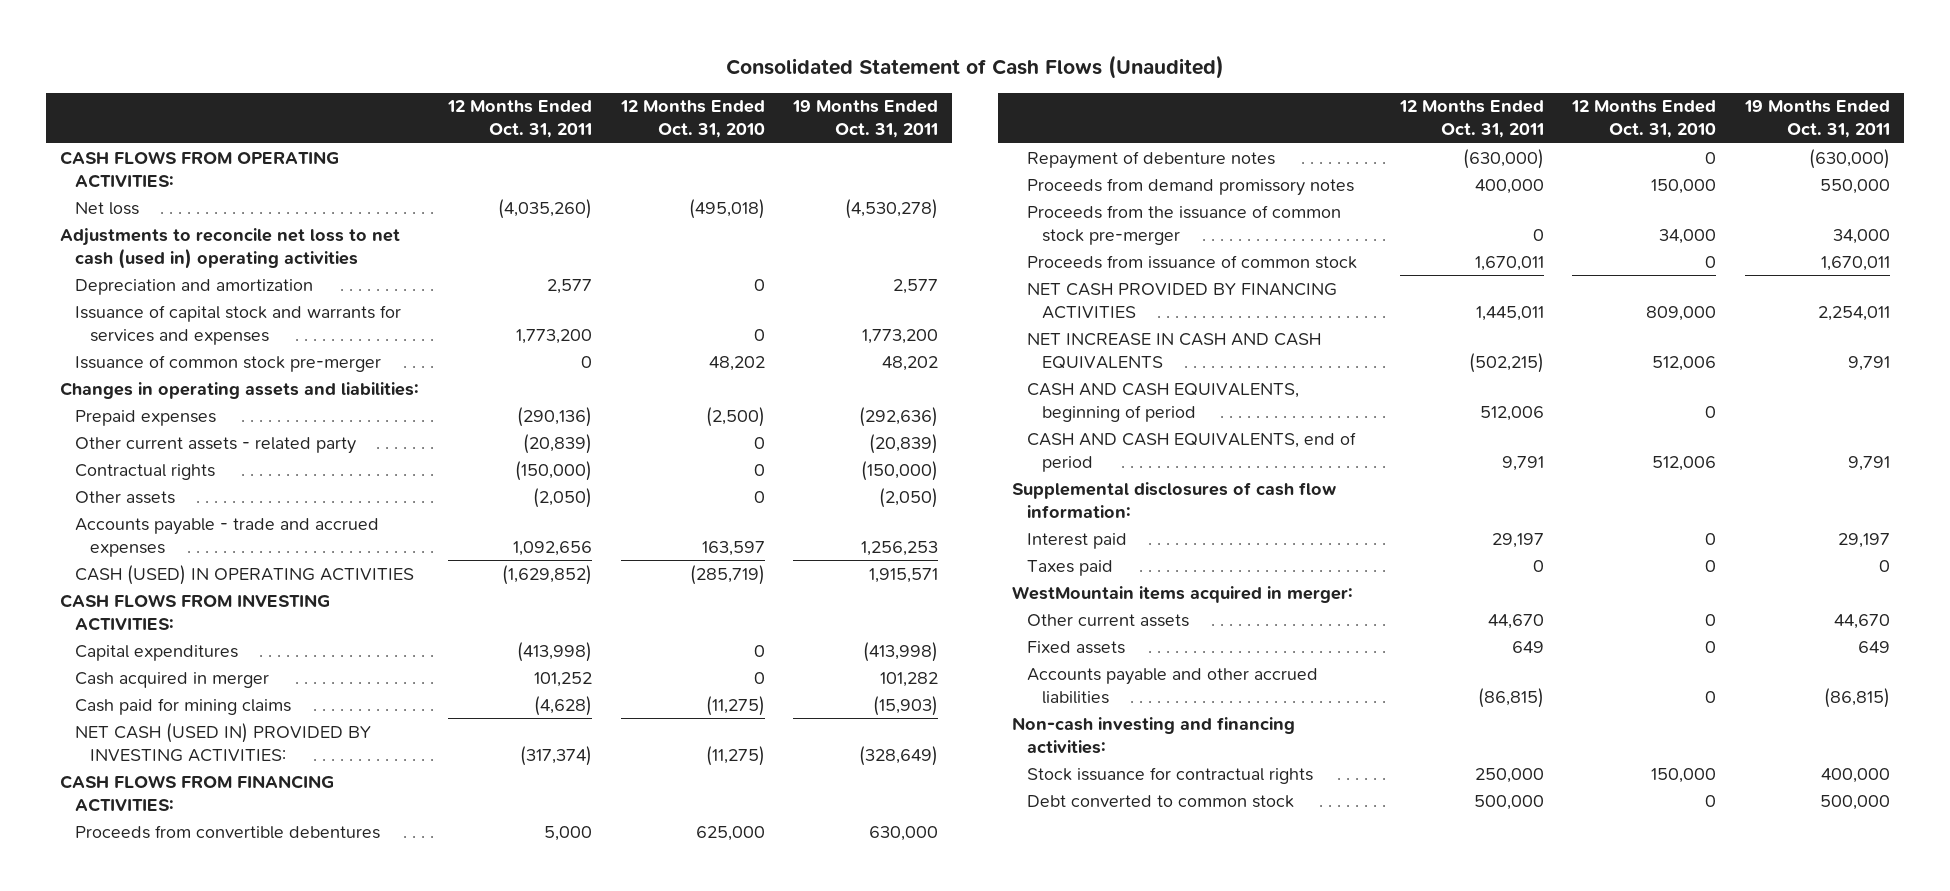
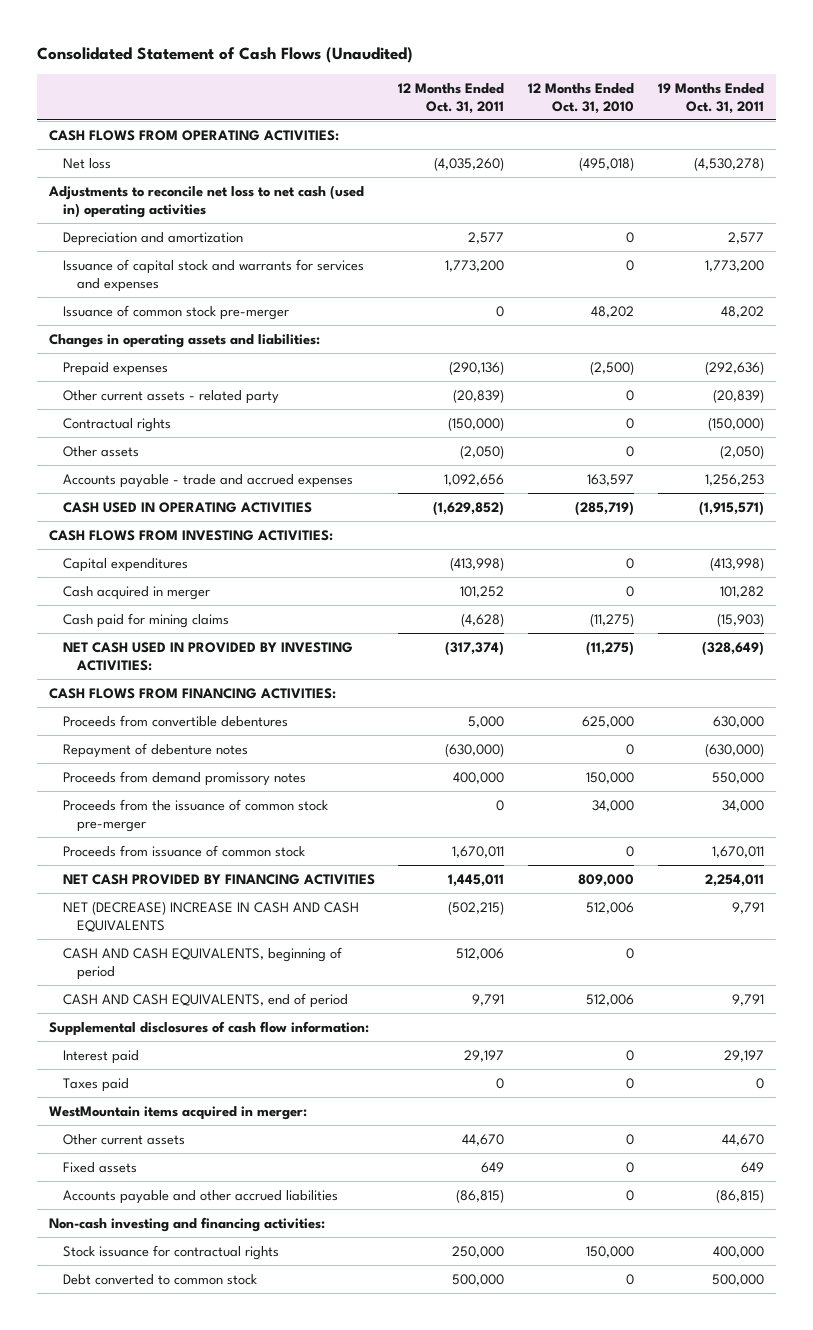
[75,564,415,585] CASH (USED) IN OPERATING ACTIVITIES -> [62,502,312,514] CASH USED IN OPERATING ACTIVITIES
[869,567,939,583] 1,915,571 -> [698,501,764,517] (1,915,571)
[75,722,372,762] NET CASH (USED IN) PROVIDED BY INVESTING ACTIVITIES: -> [62,642,353,671] NET CASH USED IN PROVIDED BY INVESTING ACTIVITIES:
[1027,332,1322,369] NET INCREASE IN CASH AND CASH EQUIVALENTS -> [62,901,359,932] NET (DECREASE) INCREASE IN CASH AND CASH EQUIVALENTS

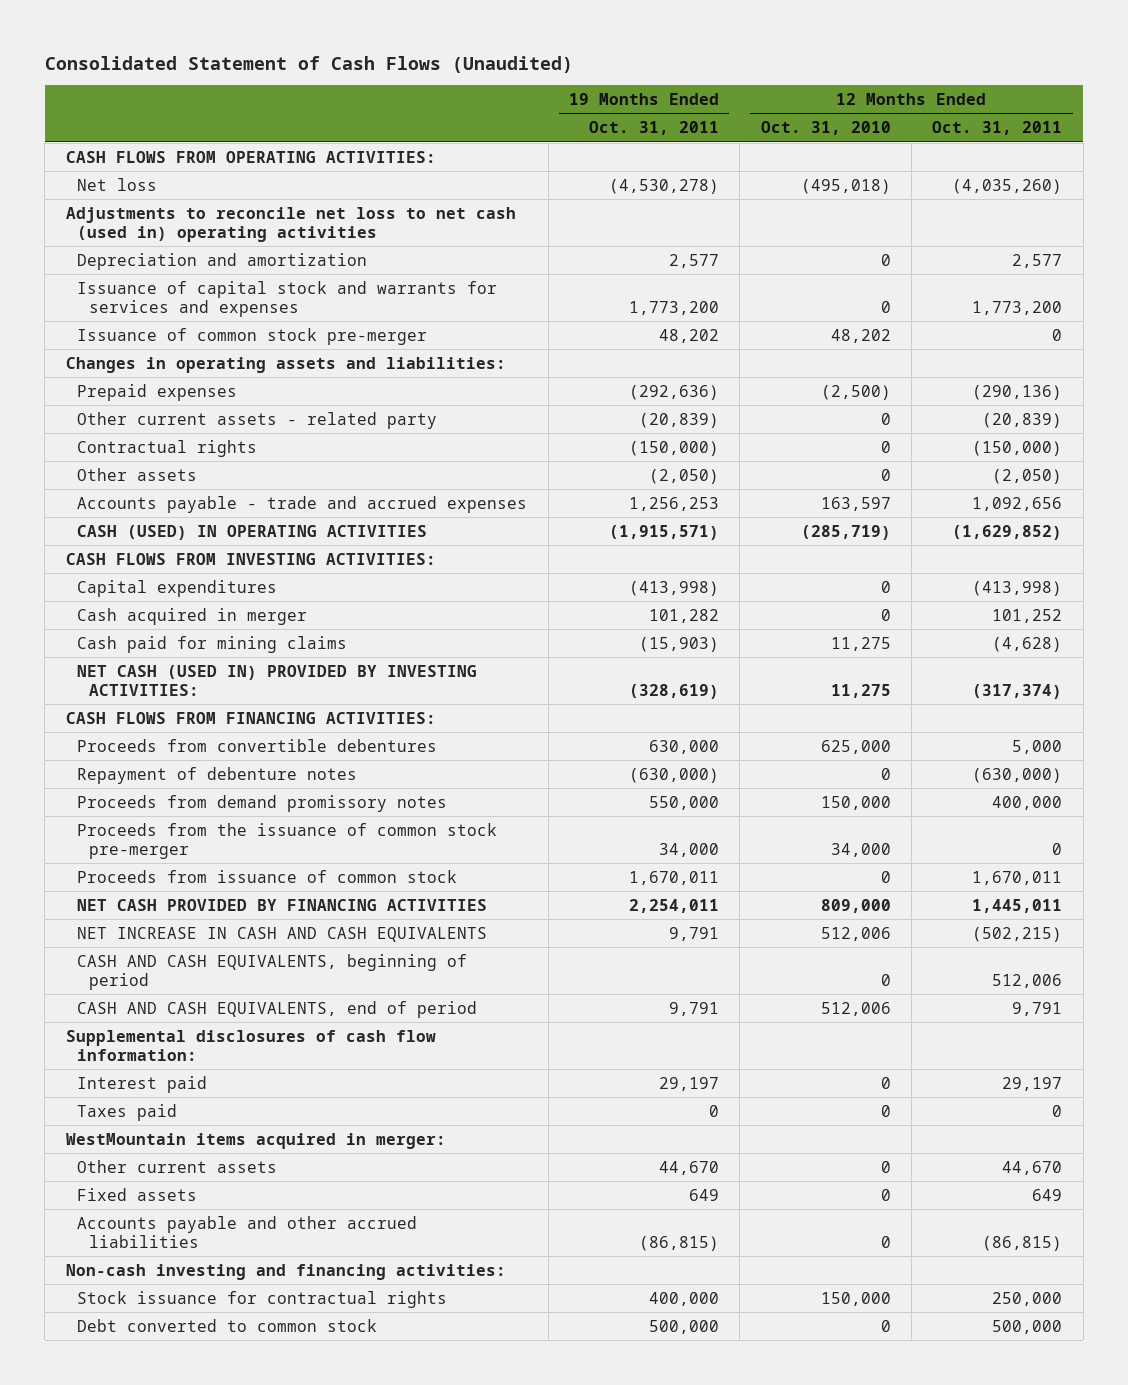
[62,502,312,514] CASH USED IN OPERATING ACTIVITIES -> [77,524,428,540] CASH (USED) IN OPERATING ACTIVITIES
[590,613,635,628] (11,275) -> [830,636,891,651] 11,275
[62,642,353,671] NET CASH USED IN PROVIDED BY INVESTING ACTIVITIES: -> [77,664,478,696] NET CASH (USED IN) PROVIDED BY INVESTING ACTIVITIES:
[586,641,635,657] (11,275) -> [830,683,891,698] 11,275
[701,641,764,657] (328,649) -> [628,683,719,699] (328,619)
[62,901,359,932] NET (DECREASE) INCREASE IN CASH AND CASH EQUIVALENTS -> [77,926,488,942] NET INCREASE IN CASH AND CASH EQUIVALENTS

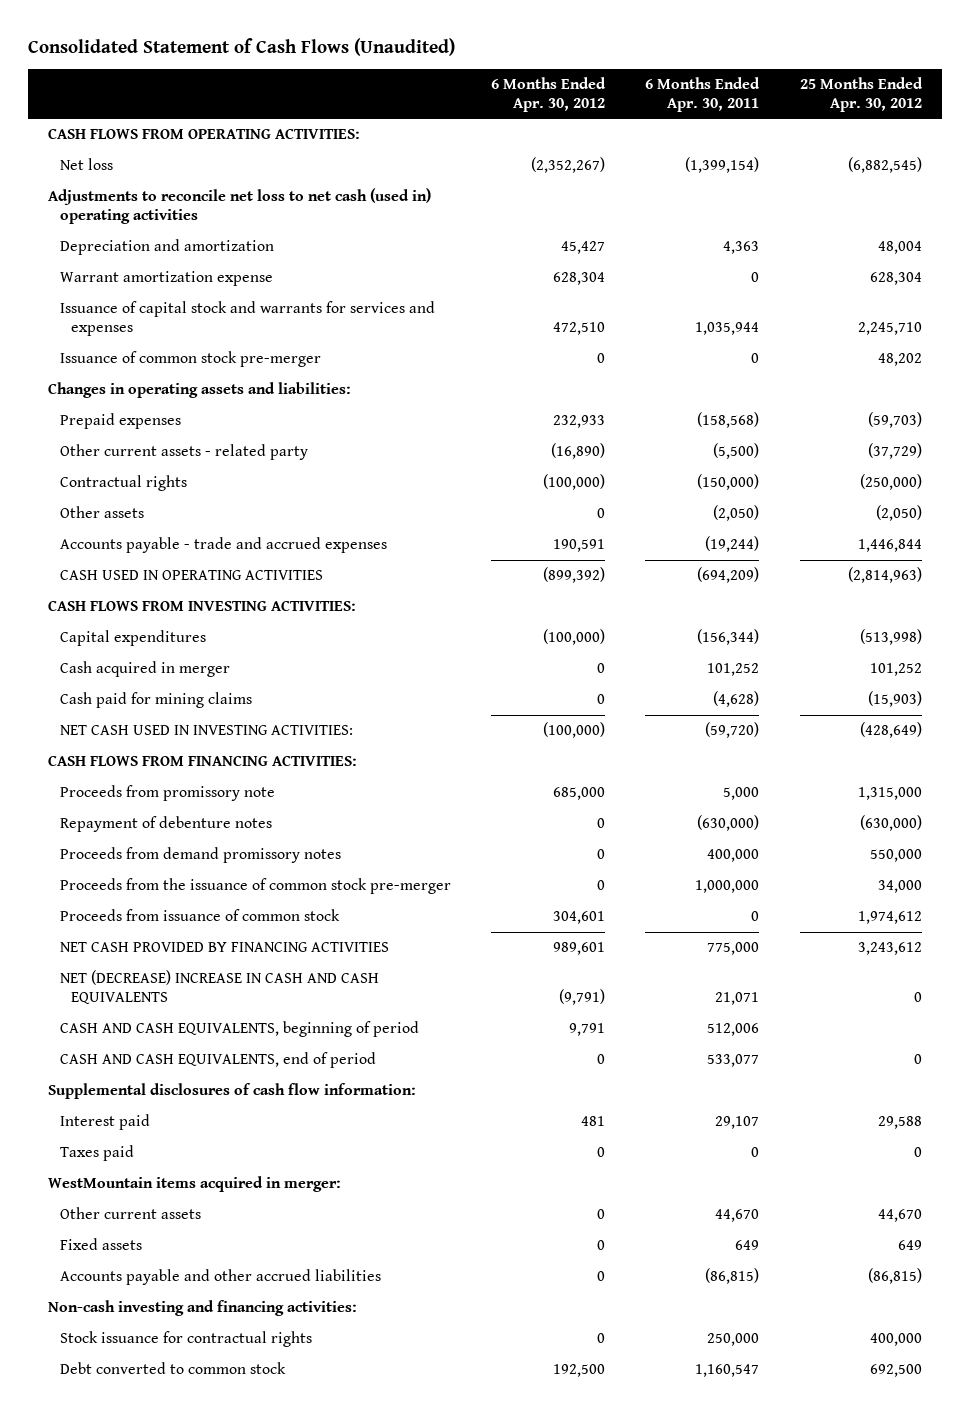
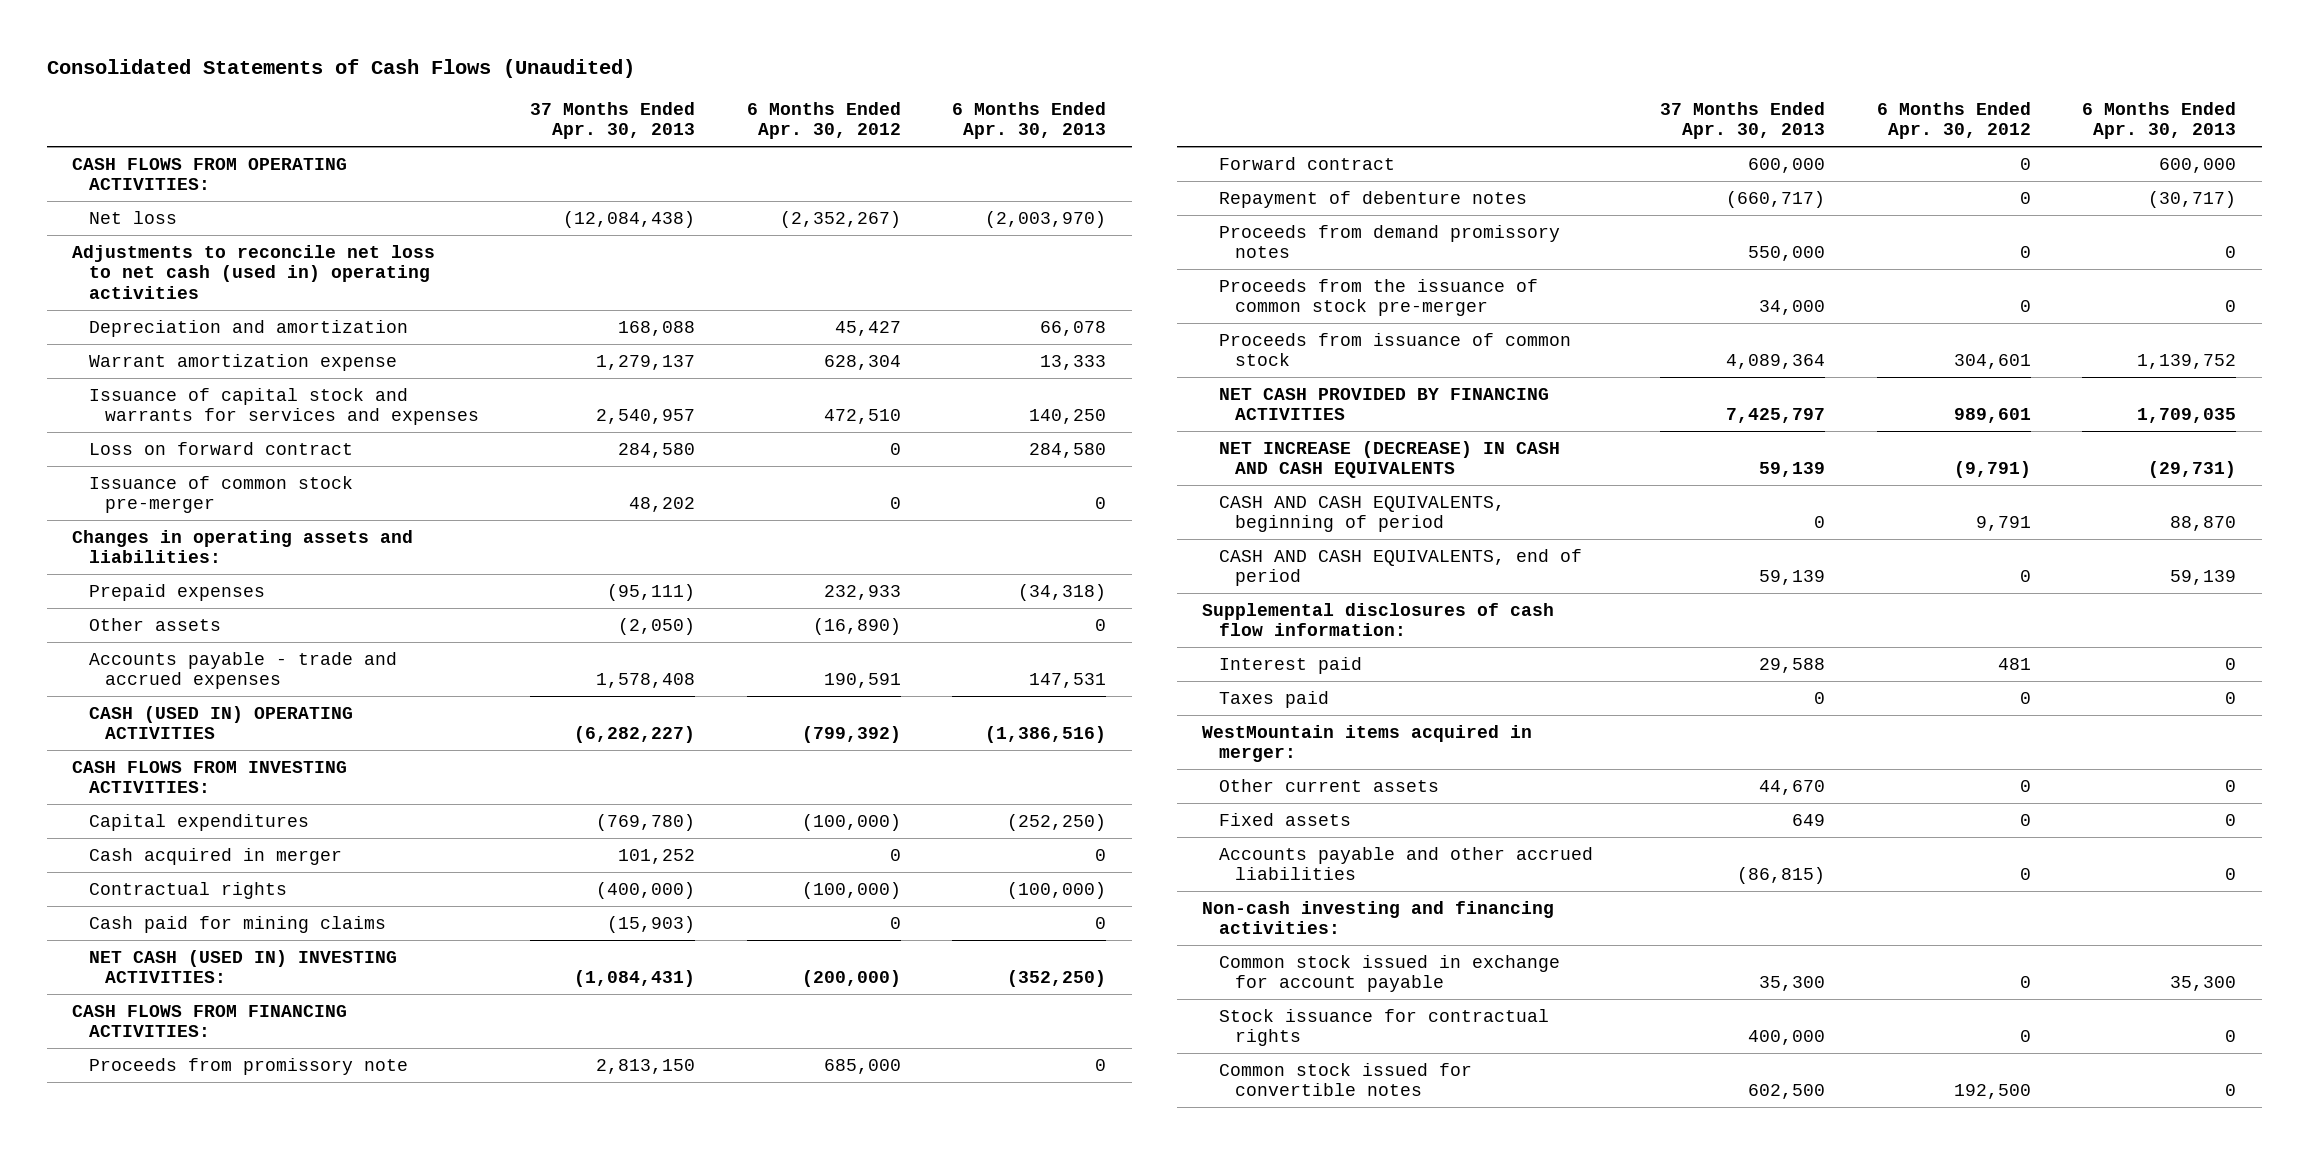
[28,37,456,56] Consolidated Statement of Cash Flows (Unaudited) -> [46,59,635,79] Consolidated Statements of Cash Flows (Unaudited)
[645,77,761,112] 6 Months Ended Apr. 30, 2011 -> none
[799,77,923,112] 25 Months Ended Apr. 30, 2012 -> none
none -> [530,101,696,140] 37 Months Ended Apr. 30, 2013
none -> [952,101,1107,140] 6 Months Ended Apr. 30, 2013
none -> [88,441,353,455] Loss on forward contract
[59,444,308,461] Other current assets - related party -> none
[597,508,606,519] 0 -> [812,617,901,635] (16,890)
[59,570,323,581] CASH USED IN OPERATING ACTIVITIES -> [88,705,353,740] CASH (USED IN) OPERATING ACTIVITIES
[543,567,606,584] (899,392) -> [801,726,901,744] (799,392)
[59,475,187,492] Contractual rights -> [88,881,287,899] Contractual rights
[59,725,353,736] NET CASH USED IN INVESTING ACTIVITIES: -> [88,949,397,984] NET CASH (USED IN) INVESTING ACTIVITIES:
[543,722,606,739] (100,000) -> [801,970,901,988] (200,000)
none -> [1218,156,1395,170] Forward contract
[59,970,379,1004] NET (DECREASE) INCREASE IN CASH AND CASH EQUIVALENTS -> [1218,440,1560,479] NET INCREASE (DECREASE) IN CASH AND CASH EQUIVALENTS
none -> [1218,954,1560,993] Common stock issued in exchange for account payable
[59,1362,286,1375] Debt converted to common stock -> [1218,1062,1472,1097] Common stock issued for convertible notes

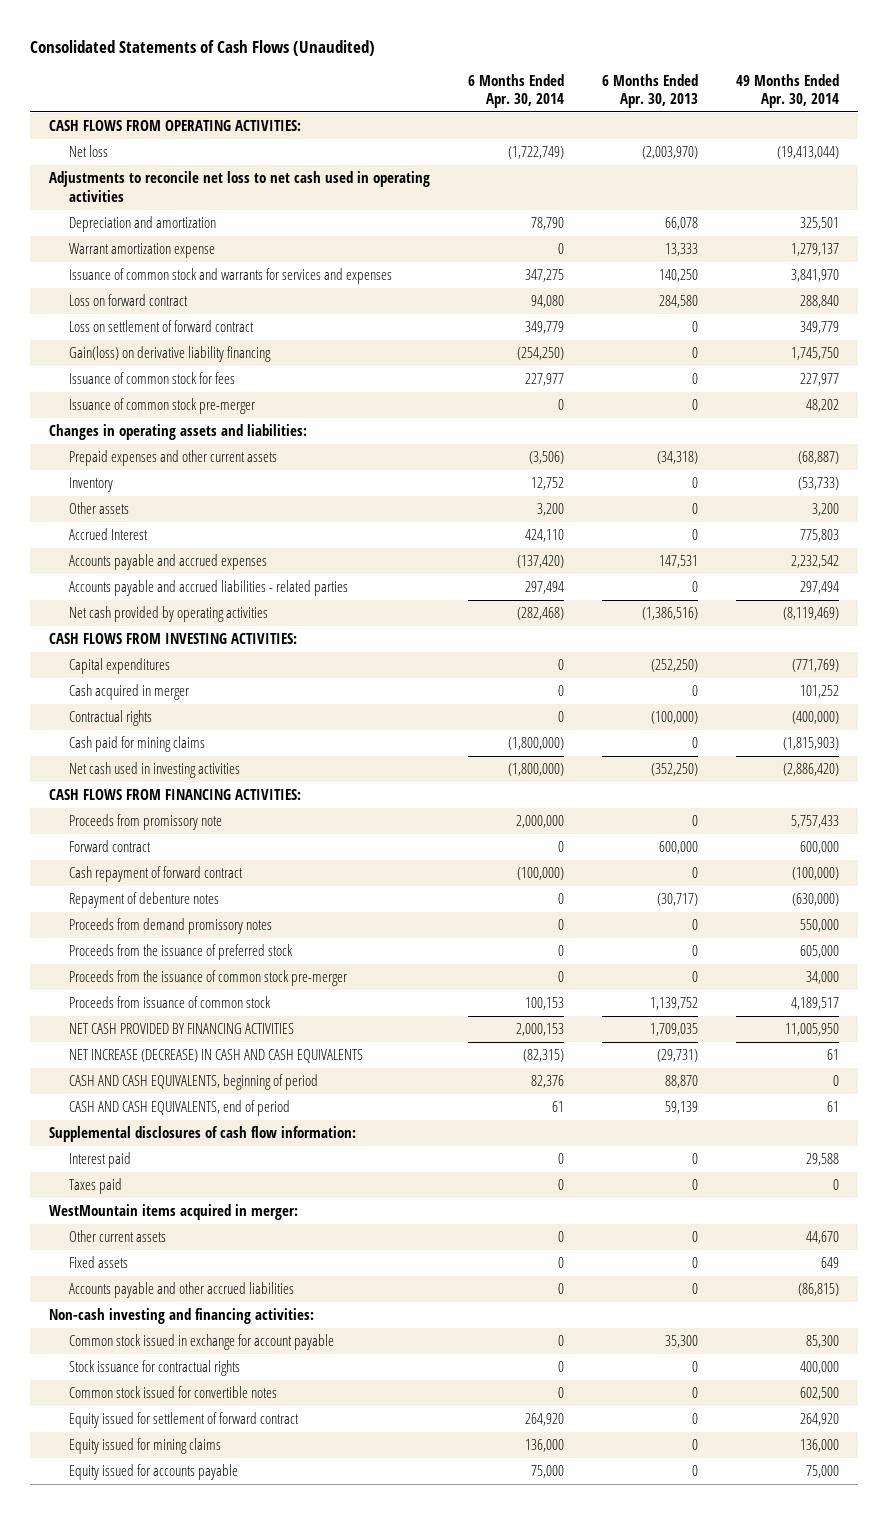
[530,101,696,140] 37 Months Ended Apr. 30, 2013 -> none
[746,101,901,140] 6 Months Ended Apr. 30, 2012 -> none
none -> [468,73,565,108] 6 Months Ended Apr. 30, 2014
none -> [736,73,840,108] 49 Months Ended Apr. 30, 2014
[72,244,436,299] Adjustments to reconcile net loss to net cash (used in) operating activities -> [49,171,431,202] Adjustments to reconcile net loss to net cash used in operating activities
[88,387,479,426] Issuance of capital stock and warrants for services and expenses -> [69,268,393,285] Issuance of common stock and warrants for services and expenses
none -> [69,320,255,333] Loss on settlement of forward contract
none -> [69,346,272,363] Gain(loss) on derivative liability financing
none -> [69,372,236,385] Issuance of common stock for fees
[88,583,265,601] Prepaid expenses -> [69,450,278,467] Prepaid expenses and other current assets
none -> [69,477,114,493] Inventory
none -> [69,528,149,541] Accrued Interest
[88,651,397,690] Accounts payable - trade and accrued expenses -> [69,554,268,571] Accounts payable and accrued expenses
none -> [69,580,349,597] Accounts payable and accrued liabilities - related parties
[88,705,353,740] CASH (USED IN) OPERATING ACTIVITIES -> [69,606,269,623] Net cash provided by operating activities
[88,949,397,984] NET CASH (USED IN) INVESTING ACTIVITIES: -> [69,762,241,779] Net cash used in investing activities
none -> [69,866,244,883] Cash repayment of forward contract
none -> [69,944,294,961] Proceeds from the issuance of preferred stock
none -> [69,1412,300,1429] Equity issued for settlement of forward contract
none -> [69,1438,222,1455] Equity issued for mining claims
none -> [69,1464,239,1481] Equity issued for accounts payable

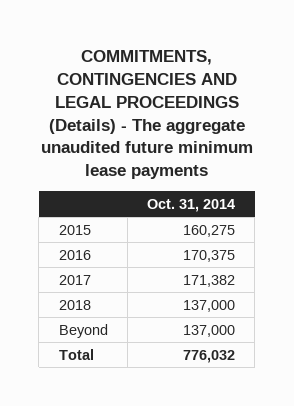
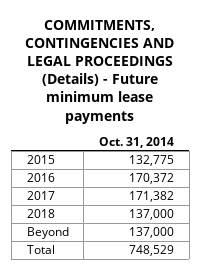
[40,49,253,180] COMMITMENTS, CONTINGENCIES AND LEGAL PROCEEDINGS (Details) - The aggregate unaudited future minimum lease payments -> [25,19,175,124] COMMITMENTS, CONTINGENCIES AND LEGAL PROCEEDINGS (Details) - Future minimum lease payments
[182,224,235,237] 160,275 -> [129,155,175,167] 132,775
[182,249,235,262] 170,375 -> [129,173,175,185] 170,372
[182,349,235,363] 776,032 -> [129,245,175,257] 748,529

